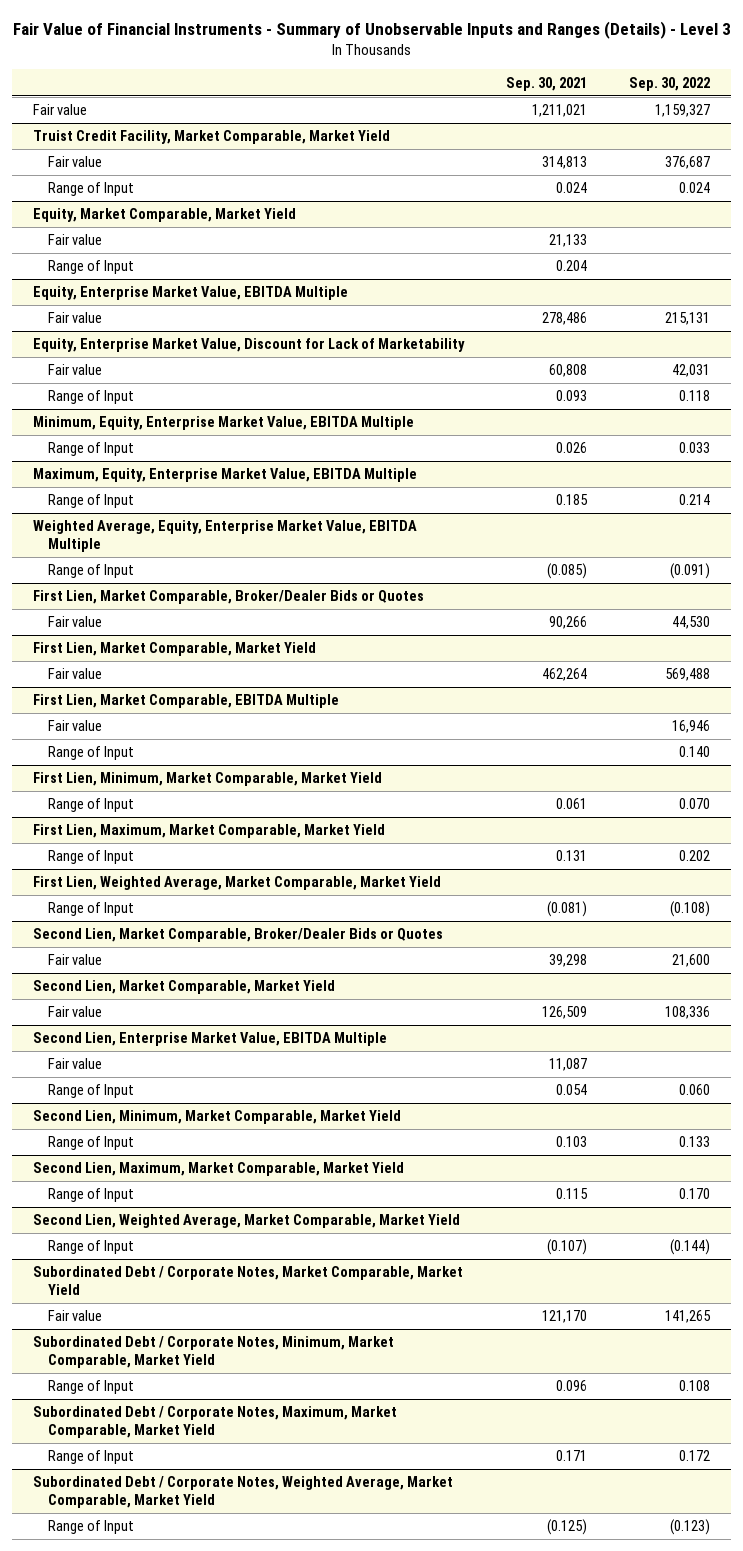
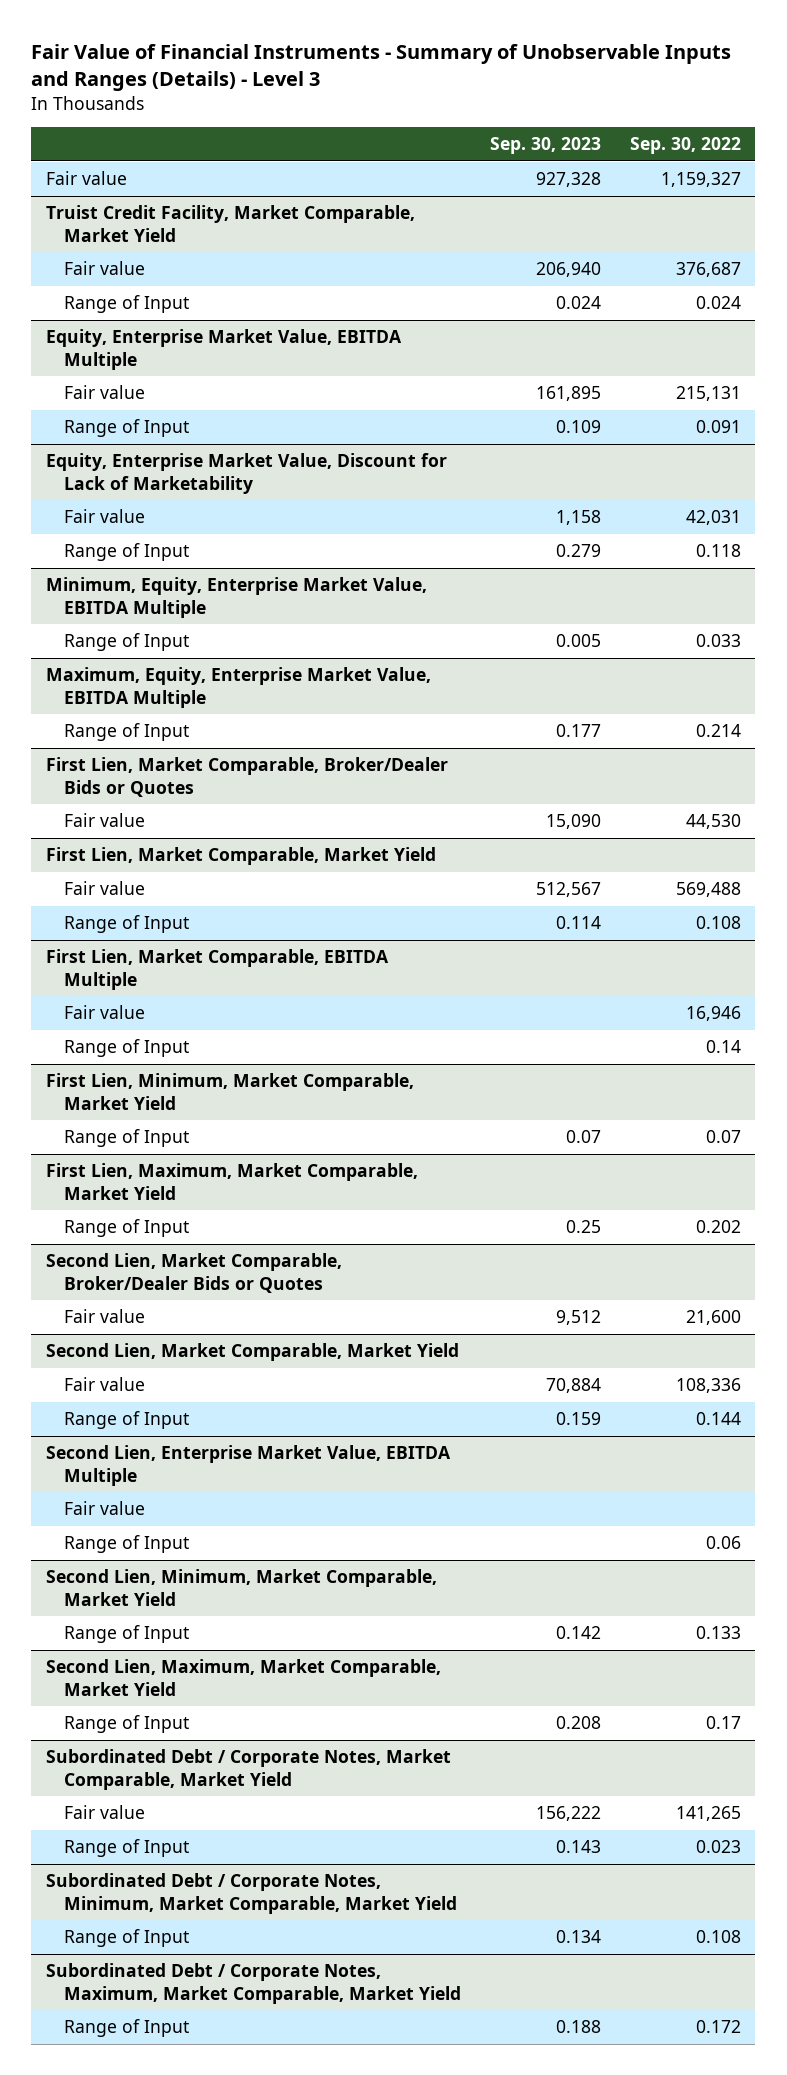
[506,76,588,91] Sep. 30, 2021 -> none
none -> [489,137,601,155] Sep. 30, 2023
[33,208,297,223] Equity, Market Comparable, Market Yield -> none
[48,234,103,246] Fair value -> none
[48,260,135,275] Range of Input -> none
none -> [63,419,189,438] Range of Input
[33,520,418,553] Weighted Average, Equity, Enterprise Market Value, EBITDA Multiple -> none
[48,564,135,579] Range of Input -> none
none -> [63,915,189,934] Range of Input
[678,746,710,758] 0.140 -> [705,1040,741,1054] 0.14
[678,798,710,810] 0.070 -> [705,1130,741,1144] 0.07
[33,876,442,891] First Lien, Weighted Average, Market Comparable, Market Yield -> none
[48,902,135,917] Range of Input -> none
none -> [63,1411,189,1430] Range of Input
[678,1084,710,1096] 0.060 -> [705,1536,741,1550] 0.06
[33,1214,461,1229] Second Lien, Weighted Average, Market Comparable, Market Yield -> none
[48,1240,135,1255] Range of Input -> none
[678,1188,710,1200] 0.170 -> [705,1716,741,1730] 0.17
none -> [63,1839,189,1858] Range of Input
[33,1476,454,1509] Subordinated Debt / Corporate Notes, Weighted Average, Market Comparable, Market Yield -> none
[48,1520,135,1535] Range of Input -> none

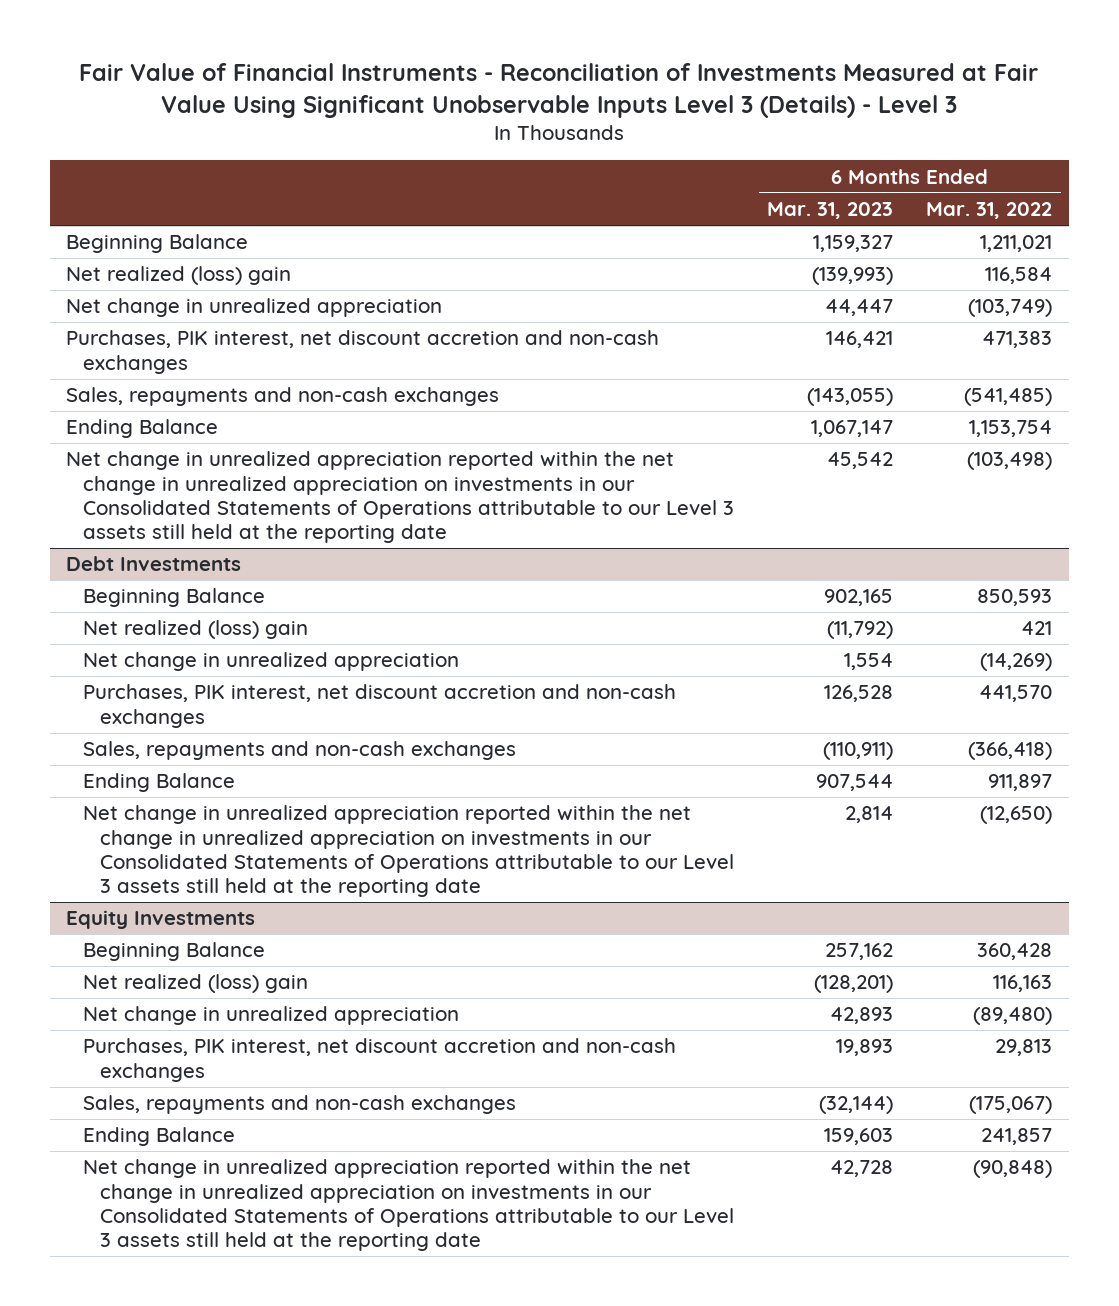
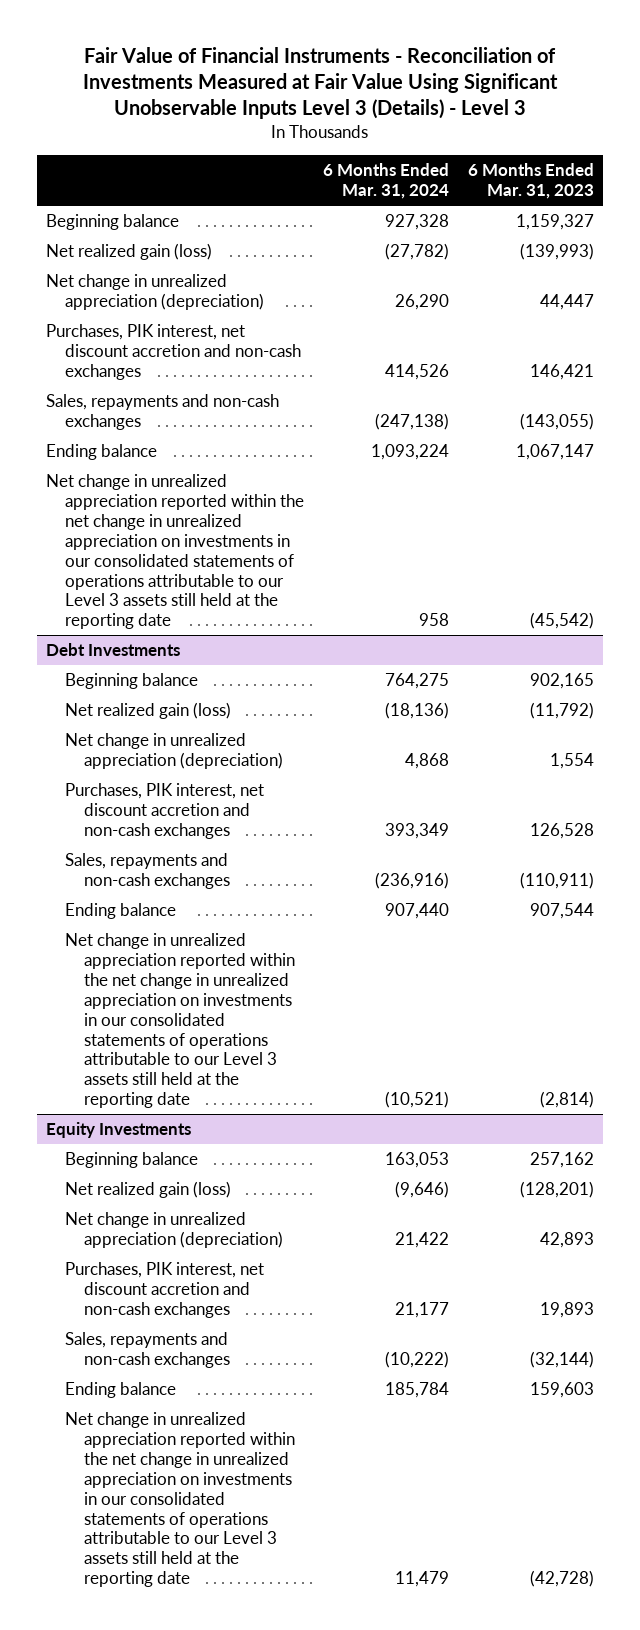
[926,202,1053,220] Mar. 31, 2022 -> none
none -> [322,163,449,200] 6 Months Ended Mar. 31, 2024
[66,234,249,254] Beginning Balance -> [46,214,180,231] Beginning balance
[66,266,292,286] Net realized (loss) gain -> [46,243,213,261] Net realized gain (loss)
[66,298,443,318] Net change in unrealized appreciation -> [46,274,264,311] Net change in unrealized appreciation (depreciation)
[66,419,219,439] Ending Balance -> [46,444,158,461] Ending balance
[66,451,735,543] Net change in unrealized appreciation reported within the net change in unrealized appreciation on investments in our Consolidated Statements of Operations attributable to our Level 3 assets still held at the reporting date -> [46,474,304,630] Net change in unrealized appreciation reported within the net change in unrealized appreciation on investments in our consolidated statements of operations attributable to our Level 3 assets still held at the reporting date
[827,452,894,470] 45,542 -> [529,612,594,630] (45,542)
[83,588,266,608] Beginning Balance -> [64,673,198,690] Beginning balance
[83,620,309,640] Net realized (loss) gain -> [64,702,231,720] Net realized gain (loss)
[83,652,460,672] Net change in unrealized appreciation -> [64,733,283,770] Net change in unrealized appreciation (depreciation)
[83,773,236,793] Ending Balance -> [64,903,176,920] Ending balance
[83,805,735,897] Net change in unrealized appreciation reported within the net change in unrealized appreciation on investments in our Consolidated Statements of Operations attributable to our Level 3 assets still held at the reporting date -> [64,933,295,1109] Net change in unrealized appreciation reported within the net change in unrealized appreciation on investments in our consolidated statements of operations attributable to our Level 3 assets still held at the reporting date
[845,806,894,824] 2,814 -> [539,1091,594,1109] (2,814)
[83,942,266,962] Beginning Balance -> [64,1152,198,1169] Beginning balance
[83,974,309,994] Net realized (loss) gain -> [64,1181,231,1199] Net realized gain (loss)
[83,1006,460,1026] Net change in unrealized appreciation -> [64,1212,283,1249] Net change in unrealized appreciation (depreciation)
[83,1127,236,1147] Ending Balance -> [64,1382,176,1399] Ending balance
[83,1159,735,1251] Net change in unrealized appreciation reported within the net change in unrealized appreciation on investments in our Consolidated Statements of Operations attributable to our Level 3 assets still held at the reporting date -> [64,1412,295,1588] Net change in unrealized appreciation reported within the net change in unrealized appreciation on investments in our consolidated statements of operations attributable to our Level 3 assets still held at the reporting date
[830,1160,894,1178] 42,728 -> [529,1570,594,1588] (42,728)

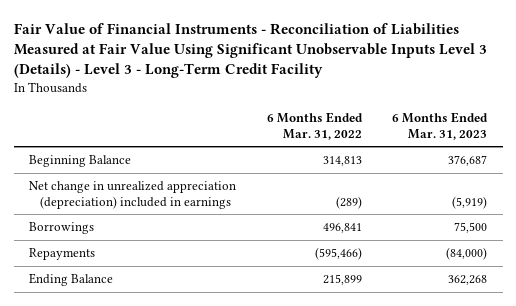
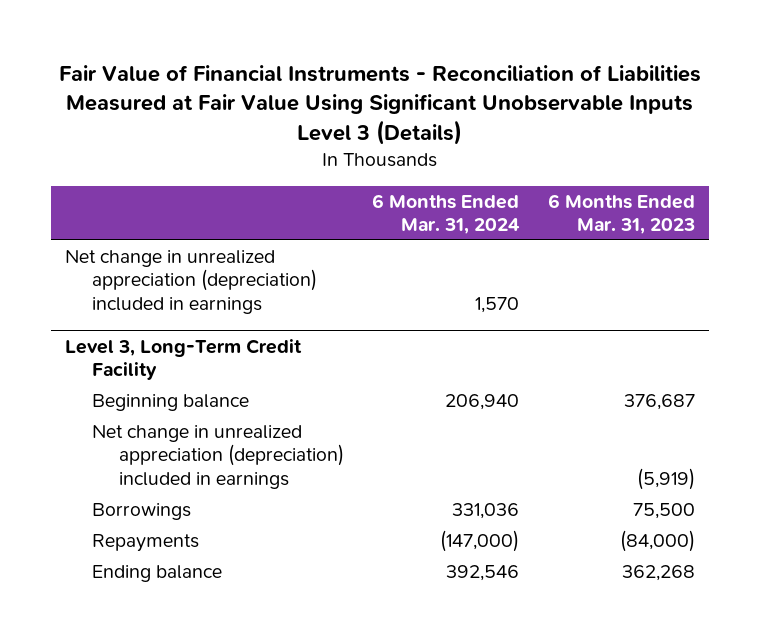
[13,22,487,79] Fair Value of Financial Instruments - Reconciliation of Liabilities Measured at Fair Value Using Significant Unobservable Inputs Level 3 (Details) - Level 3 - Long-Term Credit Facility -> [58,64,701,146] Fair Value of Financial Instruments - Reconciliation of Liabilities Measured at Fair Value Using Significant Unobservable Inputs Level 3 (Details)
[266,112,363,140] 6 Months Ended Mar. 31, 2022 -> none
none -> [372,193,521,235] 6 Months Ended Mar. 31, 2024
none -> [64,249,317,315] Net change in unrealized appreciation (depreciation) included in earnings
none -> [64,338,302,381] Level 3, Long-Term Credit Facility
[28,155,131,168] Beginning Balance -> [91,393,249,411] Beginning balance
[28,273,113,287] Ending Balance -> [91,564,222,582] Ending balance

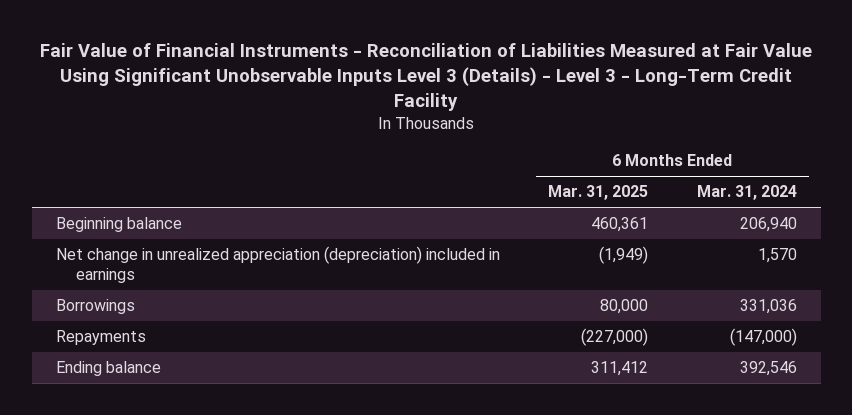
[58,64,701,146] Fair Value of Financial Instruments - Reconciliation of Liabilities Measured at Fair Value Using Significant Unobservable Inputs Level 3 (Details) -> [40,42,813,111] Fair Value of Financial Instruments - Reconciliation of Liabilities Measured at Fair Value Using Significant Unobservable Inputs Level 3 (Details) - Level 3 - Long-Term Credit Facility
[547,193,695,235] 6 Months Ended Mar. 31, 2023 -> none
none -> [548,185,649,201] Mar. 31, 2025
[64,338,302,381] Level 3, Long-Term Credit Facility -> none
[91,424,345,490] Net change in unrealized appreciation (depreciation) included in earnings -> none
[64,249,317,315] Net change in unrealized appreciation (depreciation) included in earnings -> [55,246,500,283] Net change in unrealized appreciation (depreciation) included in earnings

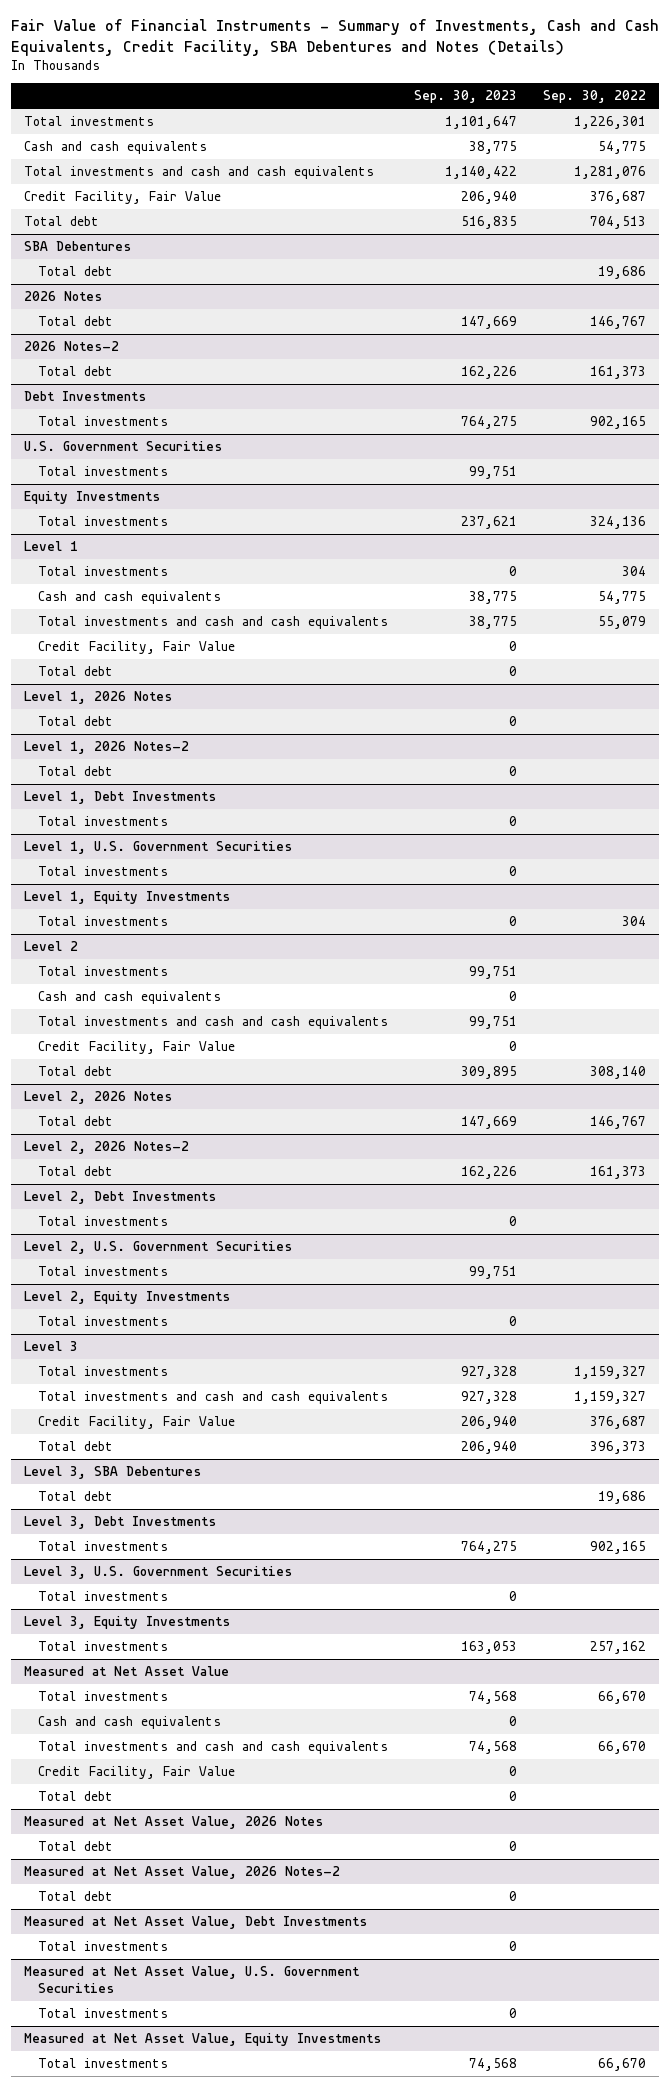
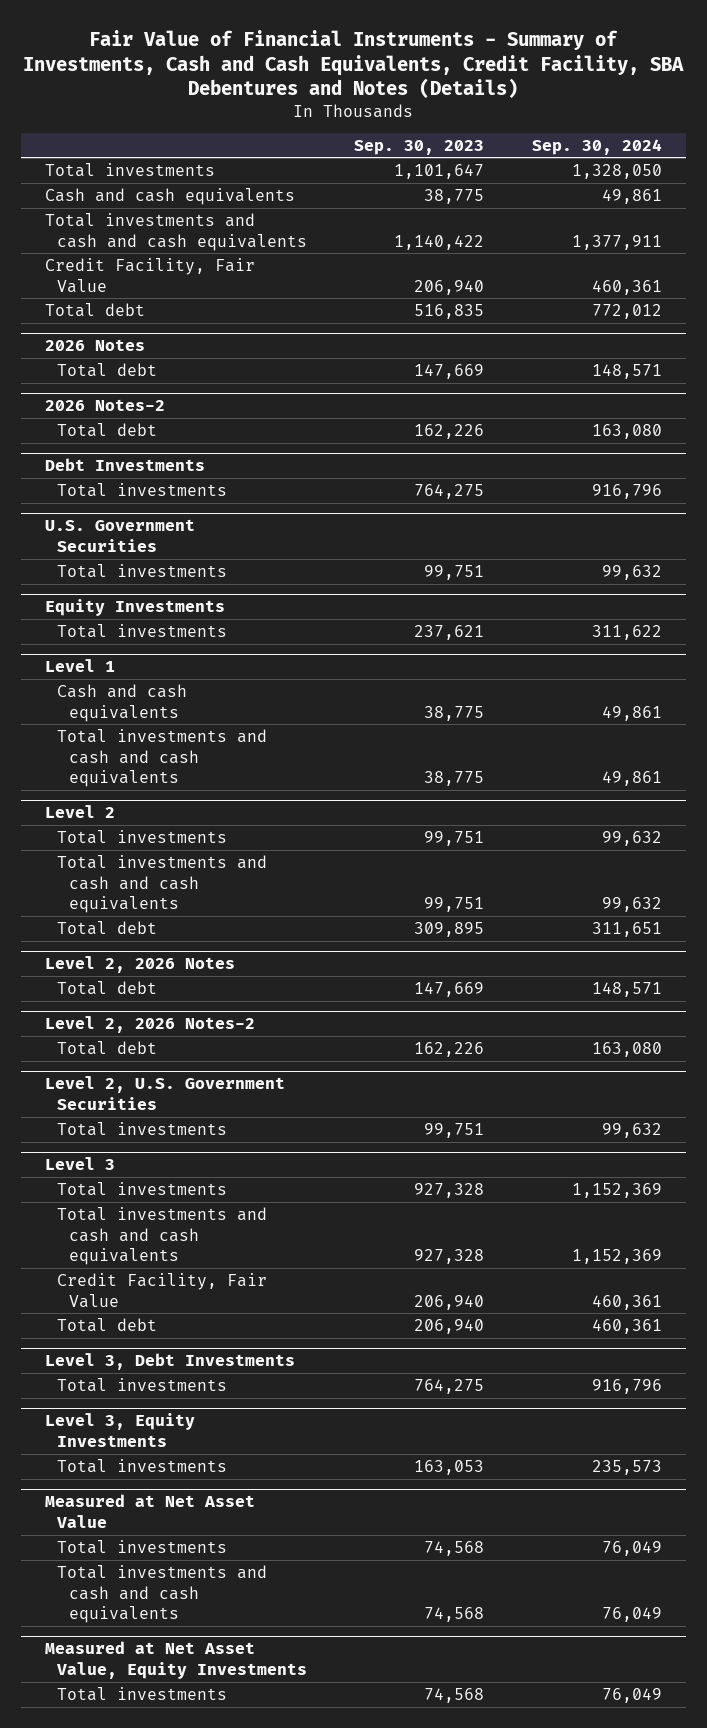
[543,90,647,104] Sep. 30, 2022 -> none
none -> [532,138,663,155] Sep. 30, 2024
[23,241,131,252] SBA Debentures -> none
[37,266,113,277] Total debt -> none
[37,566,168,577] Total investments -> none
[37,641,235,655] Credit Facility, Fair Value -> none
[37,666,113,677] Total debt -> none
[23,691,172,705] Level 1, 2026 Notes -> none
[37,716,113,727] Total debt -> none
[23,741,189,755] Level 1, 2026 Notes-2 -> none
[37,766,113,777] Total debt -> none
[23,791,216,805] Level 1, Debt Investments -> none
[37,816,168,827] Total investments -> none
[23,841,292,855] Level 1, U.S. Government Securities -> none
[37,866,168,877] Total investments -> none
[23,891,230,905] Level 1, Equity Investments -> none
[37,916,168,927] Total investments -> none
[37,991,221,1005] Cash and cash equivalents -> none
[37,1041,235,1055] Credit Facility, Fair Value -> none
[23,1191,216,1205] Level 2, Debt Investments -> none
[37,1216,168,1227] Total investments -> none
[23,1291,230,1305] Level 2, Equity Investments -> none
[37,1316,168,1327] Total investments -> none
[23,1466,201,1480] Level 3, SBA Debentures -> none
[37,1491,113,1502] Total debt -> none
[23,1566,292,1580] Level 3, U.S. Government Securities -> none
[37,1591,168,1602] Total investments -> none
[37,1716,221,1730] Cash and cash equivalents -> none
[37,1766,235,1780] Credit Facility, Fair Value -> none
[37,1791,113,1802] Total debt -> none
[23,1816,323,1830] Measured at Net Asset Value, 2026 Notes -> none
[37,1841,113,1852] Total debt -> none
[23,1866,340,1880] Measured at Net Asset Value, 2026 Notes-2 -> none
[37,1891,113,1902] Total debt -> none
[23,1916,367,1930] Measured at Net Asset Value, Debt Investments -> none
[37,1941,168,1952] Total investments -> none
[23,1966,360,1993] Measured at Net Asset Value, U.S. Government Securities -> none
[37,2008,168,2019] Total investments -> none

